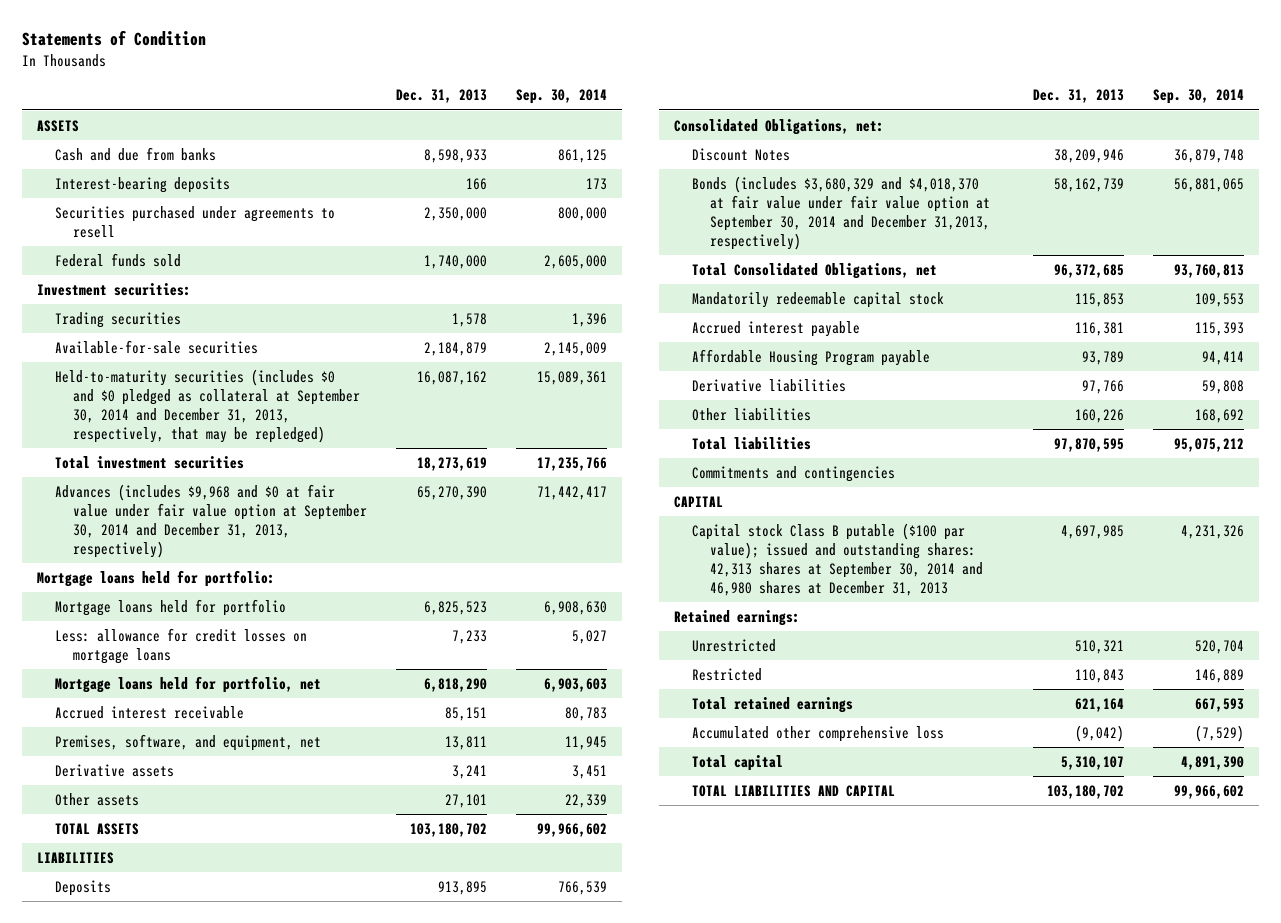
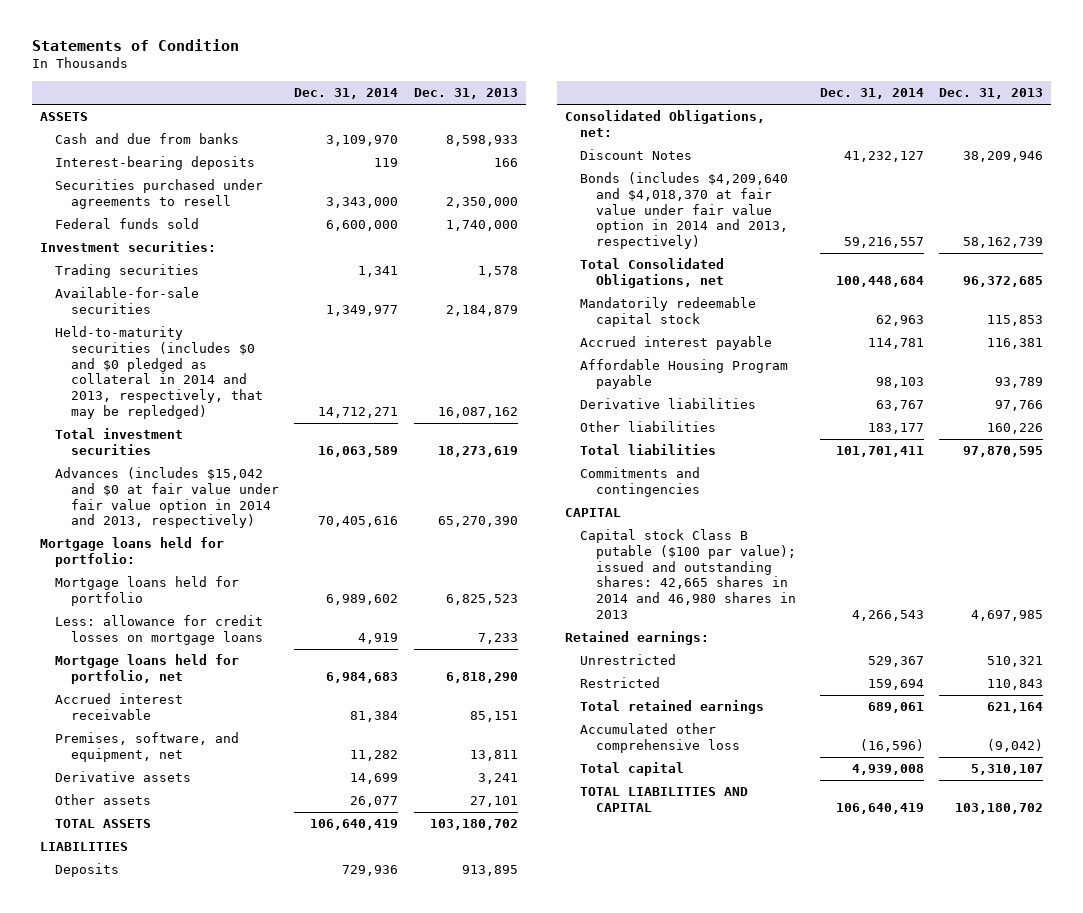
[515,89,607,105] Sep. 30, 2014 -> none
none -> [294,88,399,100] Dec. 31, 2014
[54,368,360,443] Held-to-maturity securities (includes $0 and $0 pledged as collateral at September 30, 2014 and December 31, 2013, respectively, that may be repledged) -> [55,326,263,420] Held-to-maturity securities (includes $0 and $0 pledged as collateral in 2014 and 2013, respectively, that may be repledged)
[54,483,367,558] Advances (includes $9,968 and $0 at fair value under fair value option at September 30, 2014 and December 31, 2013, respectively) -> [55,467,279,529] Advances (includes $15,042 and $0 at fair value under fair value option in 2014 and 2013, respectively)
[691,175,990,250] Bonds (includes $3,680,329 and $4,018,370 at fair value under fair value option at September 30, 2014 and December 31,2013, respectively) -> [580,172,789,250] Bonds (includes $4,209,640 and $4,018,370 at fair value under fair value option in 2014 and 2013, respectively)
[691,522,983,596] Capital stock Class B putable ($100 par value); issued and outstanding shares: 42,313 shares at September 30, 2014 and 46,980 shares at December 31, 2013 -> [580,529,797,620] Capital stock Class B putable ($100 par value); issued and outstanding shares: 42,665 shares in 2014 and 46,980 shares in 2013

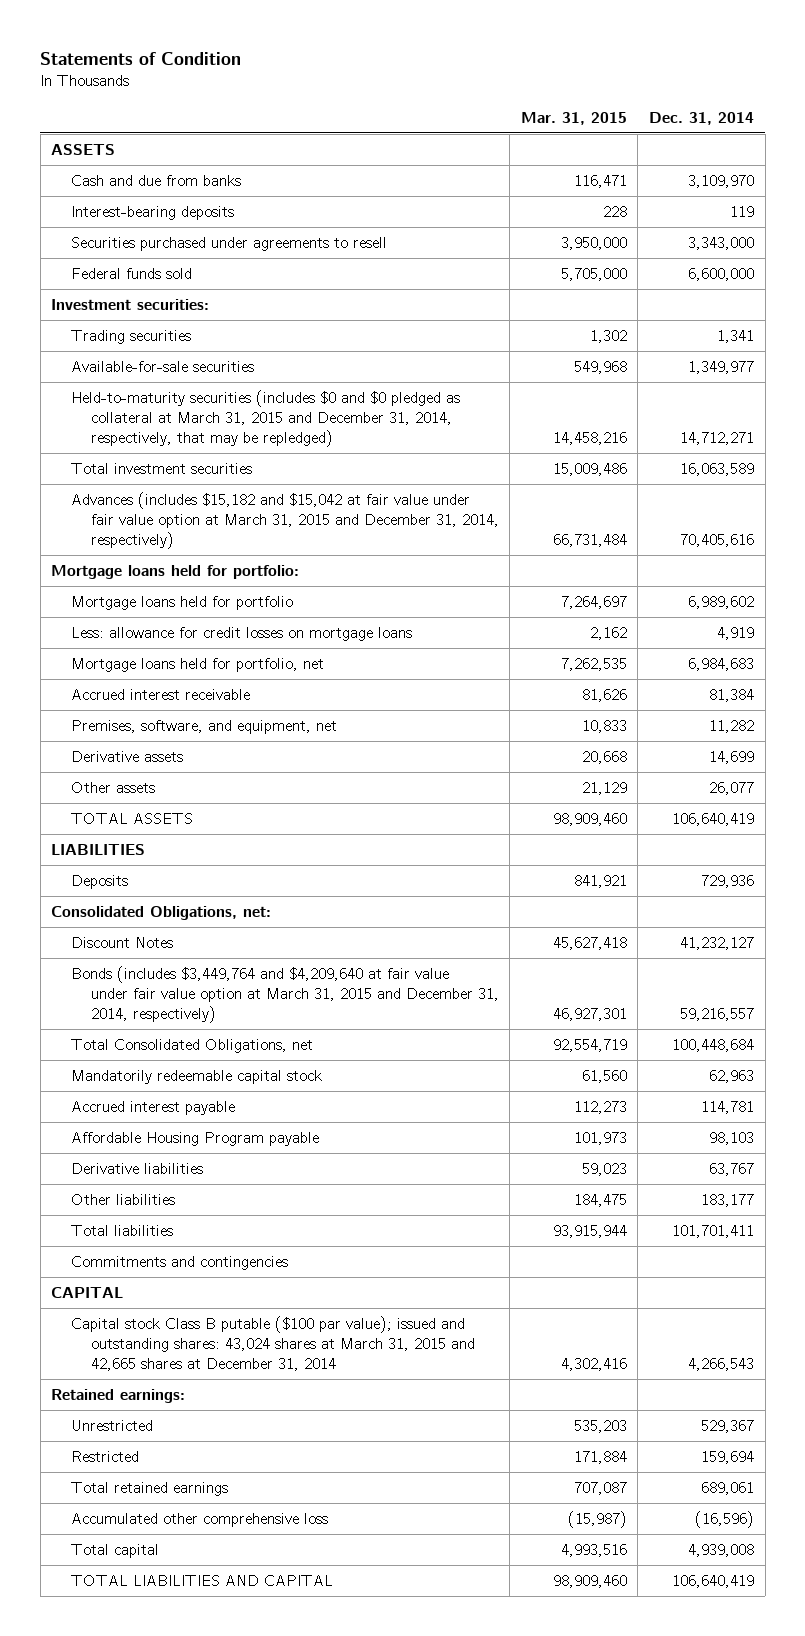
[413,88,518,100] Dec. 31, 2013 -> none
none -> [520,111,627,125] Mar. 31, 2015
[55,326,263,420] Held-to-maturity securities (includes $0 and $0 pledged as collateral in 2014 and 2013, respectively, that may be repledged) -> [70,390,460,447] Held-to-maturity securities (includes $0 and $0 pledged as collateral at March 31, 2015 and December 31, 2014, respectively, that may be repledged)
[55,467,279,529] Advances (includes $15,042 and $0 at fair value under fair value option in 2014 and 2013, respectively) -> [70,492,499,549] Advances (includes $15,182 and $15,042 at fair value under fair value option at March 31, 2015 and December 31, 2014, respectively)
[580,172,789,250] Bonds (includes $4,209,640 and $4,018,370 at fair value under fair value option in 2014 and 2013, respectively) -> [70,966,499,1023] Bonds (includes $3,449,764 and $4,209,640 at fair value under fair value option at March 31, 2015 and December 31, 2014, respectively)
[580,529,797,620] Capital stock Class B putable ($100 par value); issued and outstanding shares: 42,665 shares in 2014 and 46,980 shares in 2013 -> [70,1316,475,1371] Capital stock Class B putable ($100 par value); issued and outstanding shares: 43,024 shares at March 31, 2015 and 42,665 shares at December 31, 2014

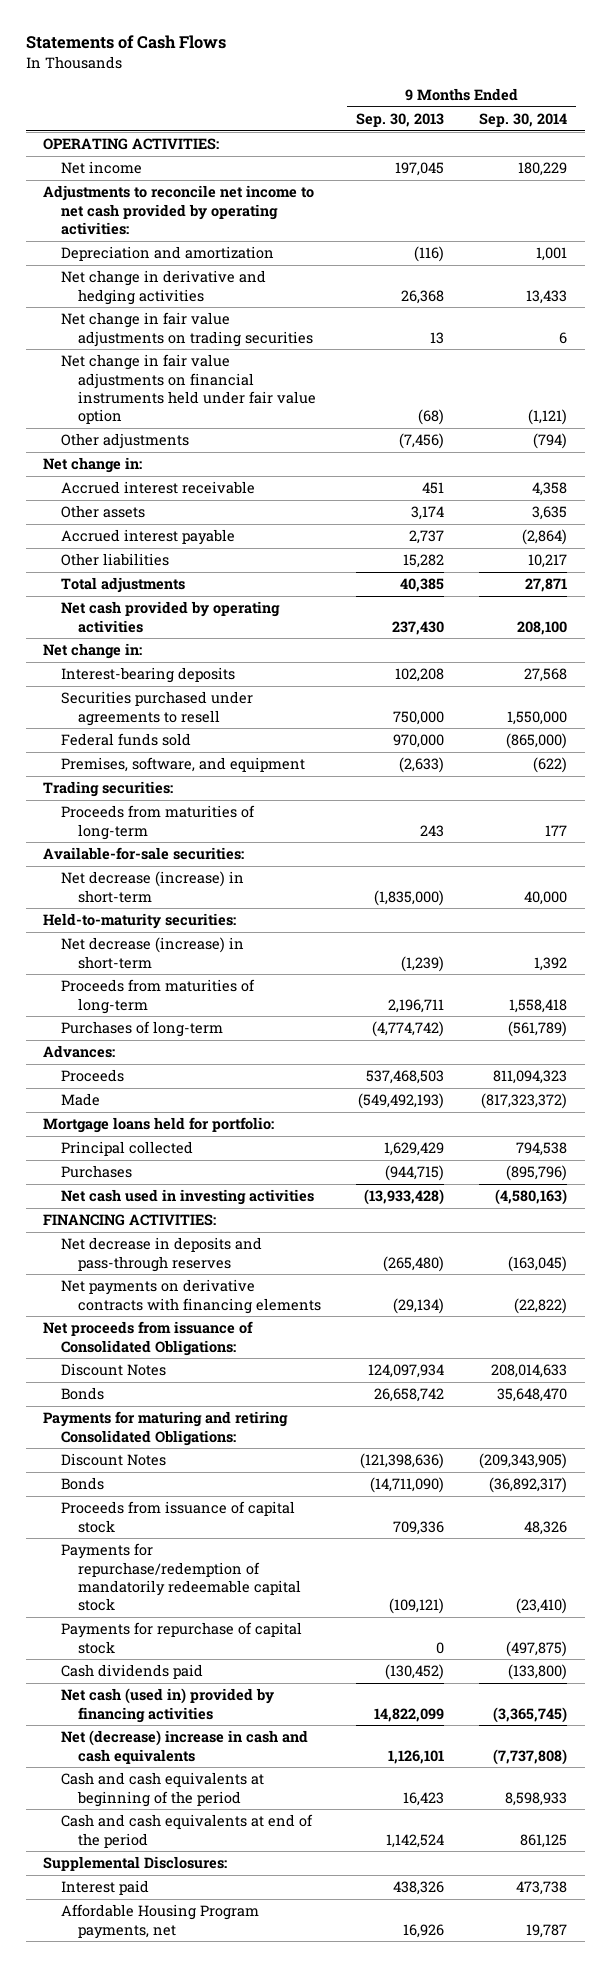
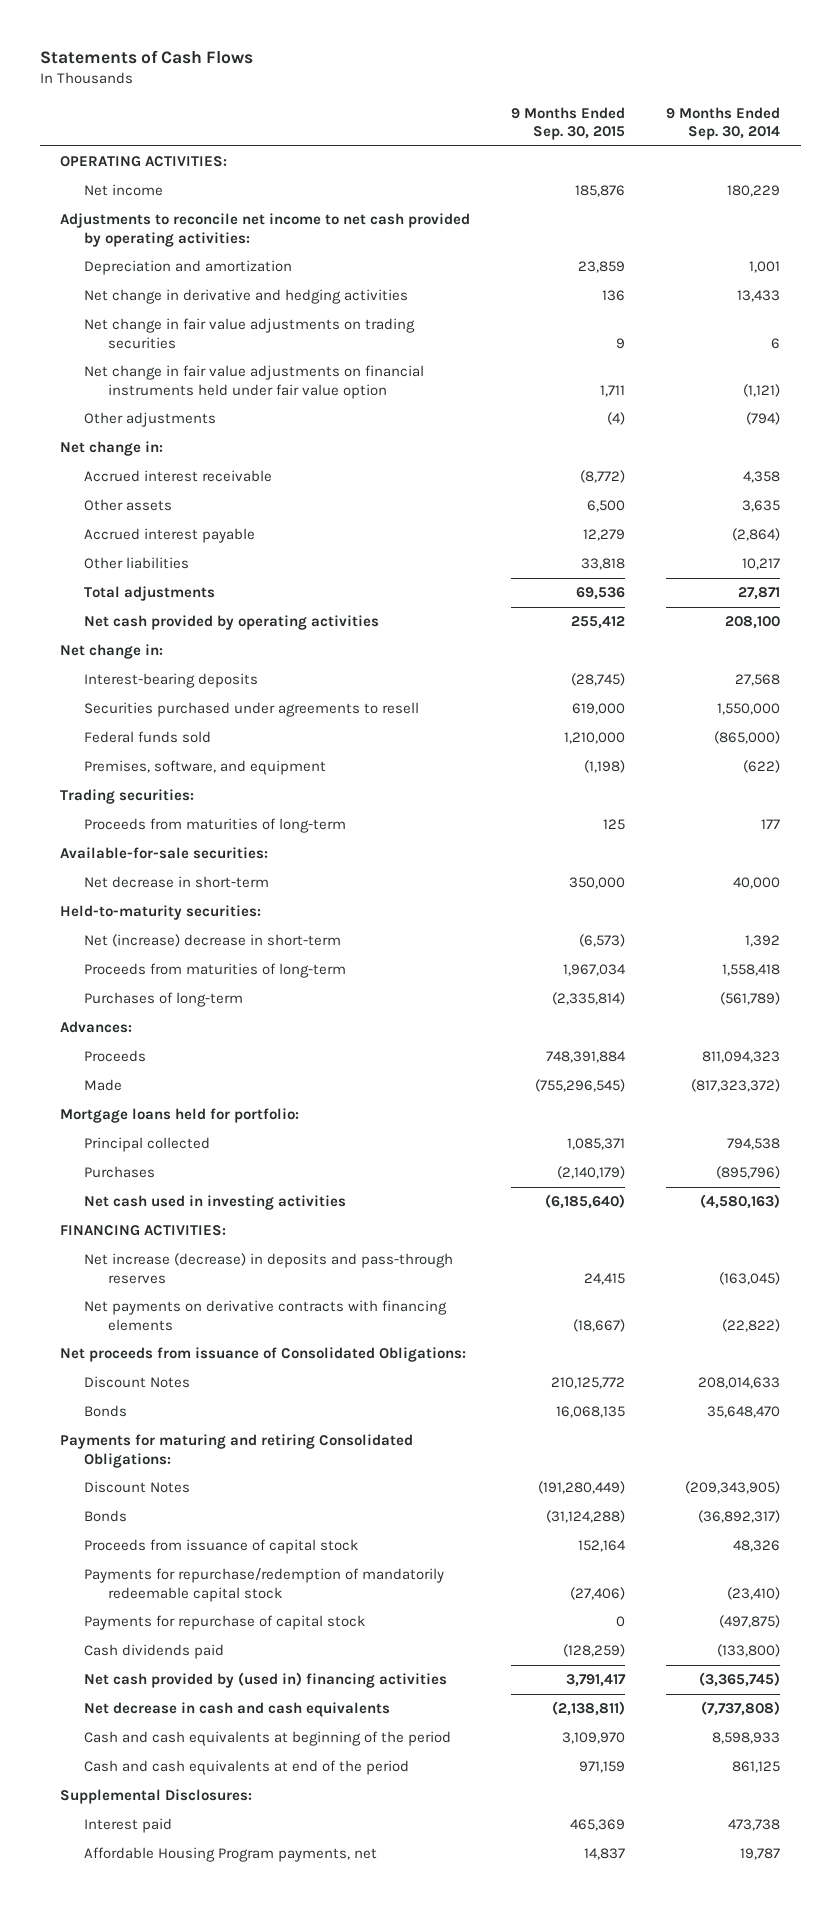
[355,112,444,127] Sep. 30, 2013 -> none
none -> [511,106,626,141] 9 Months Ended Sep. 30, 2015
[60,871,244,903] Net decrease (increase) in short-term -> [83,876,269,889] Net decrease in short-term
[60,937,244,969] Net decrease (increase) in short-term -> [83,934,341,948] Net (increase) decrease in short-term
[60,1237,262,1272] Net decrease in deposits and pass-through reserves -> [83,1253,453,1284] Net increase (decrease) in deposits and pass-through reserves
[60,1688,274,1723] Net cash (used in) provided by financing activities -> [83,1672,447,1689] Net cash provided by (used in) financing activities
[60,1730,308,1764] Net (decrease) increase in cash and cash equivalents -> [83,1702,390,1718] Net decrease in cash and cash equivalents

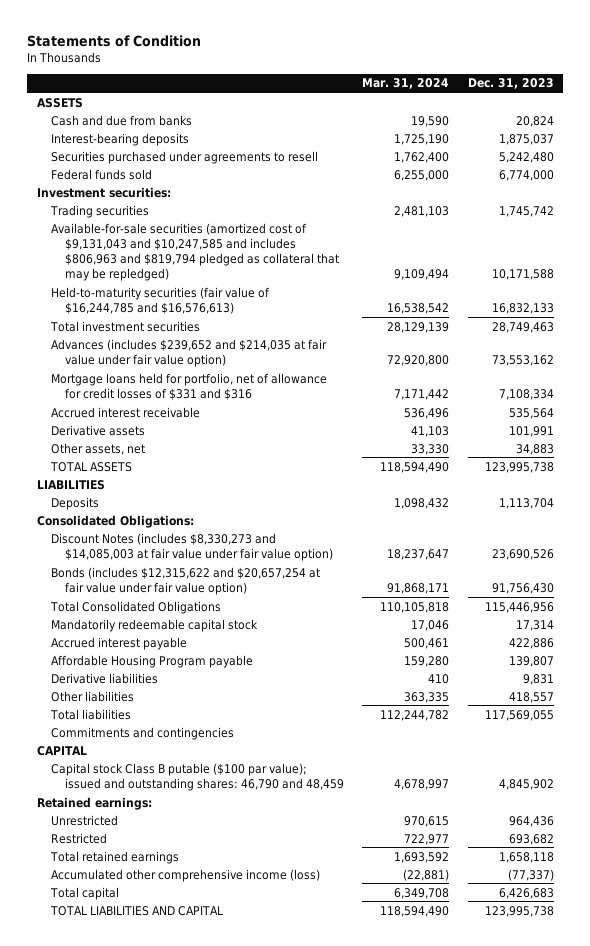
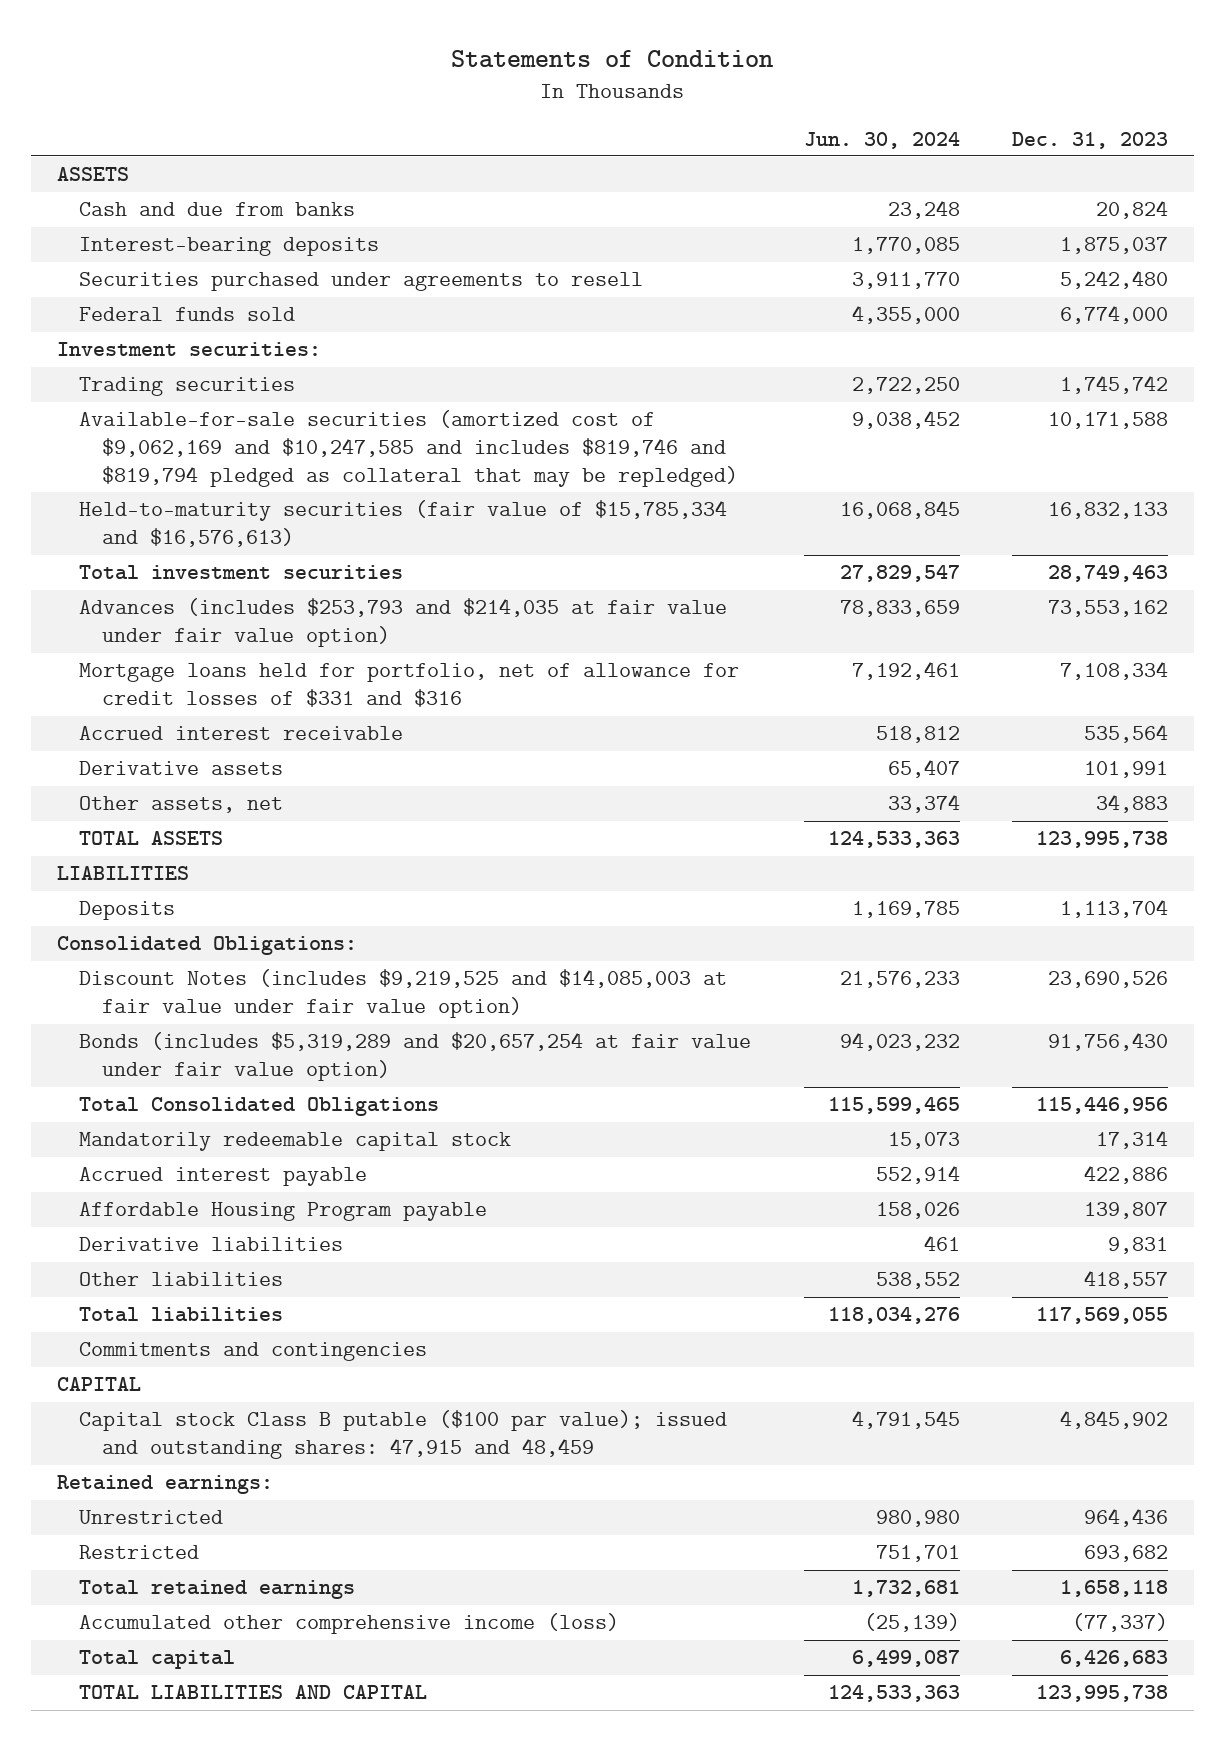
[362,78,450,90] Mar. 31, 2024 -> none
none -> [803,131,960,149] Jun. 30, 2024
[50,222,339,282] Available-for-sale securities (amortized cost of $9,131,043 and $10,247,585 and includes $806,963 and $819,794 pledged as collateral that may be repledged) -> [79,410,738,487] Available-for-sale securities (amortized cost of $9,062,169 and $10,247,585 and includes $819,746 and $819,794 pledged as collateral that may be repledged)
[50,286,270,314] Held-to-maturity securities (fair value of $16,244,785 and $16,576,613) -> [79,500,728,548] Held-to-maturity securities (fair value of $15,785,334 and $16,576,613)
[50,338,327,367] Advances (includes $239,652 and $214,035 at fair value under fair value option) -> [79,598,728,648] Advances (includes $253,793 and $214,035 at fair value under fair value option)
[50,532,333,561] Discount Notes (includes $8,330,273 and $14,085,003 at fair value under fair value option) -> [79,969,728,1019] Discount Notes (includes $9,219,525 and $14,085,003 at fair value under fair value option)
[50,566,320,595] Bonds (includes $12,315,622 and $20,657,254 at fair value under fair value option) -> [79,1032,752,1082] Bonds (includes $5,319,289 and $20,657,254 at fair value under fair value option)
[50,762,344,791] Capital stock Class B putable ($100 par value); issued and outstanding shares: 46,790 and 48,459 -> [79,1410,728,1460] Capital stock Class B putable ($100 par value); issued and outstanding shares: 47,915 and 48,459

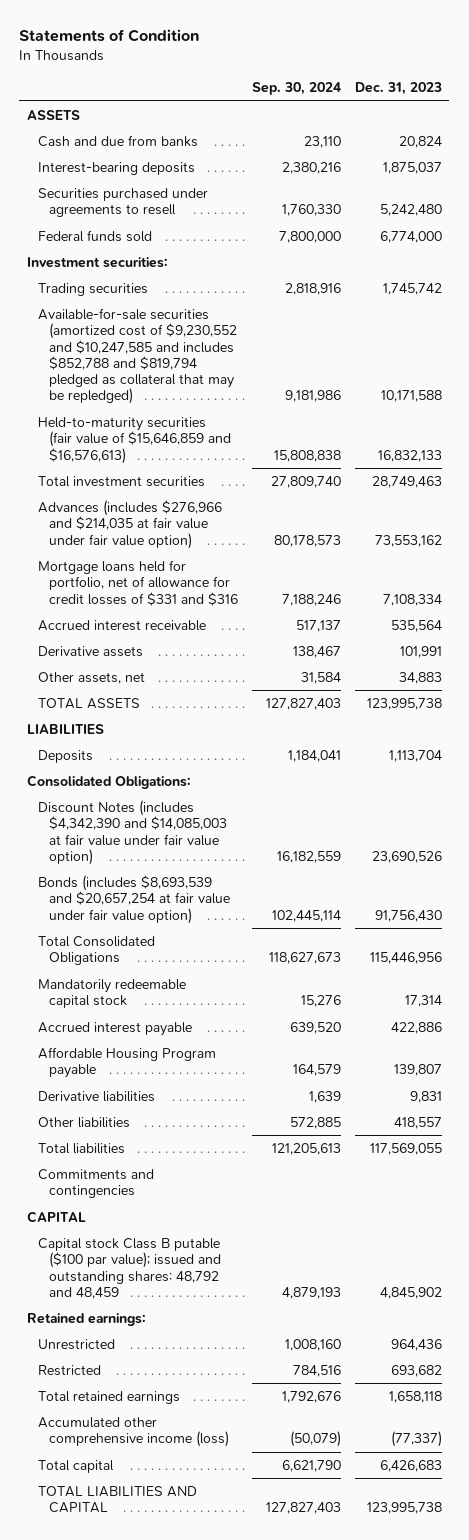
[803,131,960,149] Jun. 30, 2024 -> none
none -> [252,82,342,96] Sep. 30, 2024
[79,410,738,487] Available-for-sale securities (amortized cost of $9,062,169 and $10,247,585 and includes $819,746 and $819,794 pledged as collateral that may be repledged) -> [37,308,237,405] Available-for-sale securities (amortized cost of $9,230,552 and $10,247,585 and includes $852,788 and $819,794 pledged as collateral that may be repledged)
[79,500,728,548] Held-to-maturity securities (fair value of $15,785,334 and $16,576,613) -> [37,417,231,464] Held-to-maturity securities (fair value of $15,646,859 and $16,576,613)
[79,598,728,648] Advances (includes $253,793 and $214,035 at fair value under fair value option) -> [37,500,222,549] Advances (includes $276,966 and $214,035 at fair value under fair value option)
[79,969,728,1019] Discount Notes (includes $9,219,525 and $14,085,003 at fair value under fair value option) -> [37,800,227,865] Discount Notes (includes $4,342,390 and $14,085,003 at fair value under fair value option)
[79,1032,752,1082] Bonds (includes $5,319,289 and $20,657,254 at fair value under fair value option) -> [37,875,230,924] Bonds (includes $8,693,539 and $20,657,254 at fair value under fair value option)
[79,1410,728,1460] Capital stock Class B putable ($100 par value); issued and outstanding shares: 47,915 and 48,459 -> [37,1238,221,1299] Capital stock Class B putable ($100 par value); issued and outstanding shares: 48,792 and 48,459

